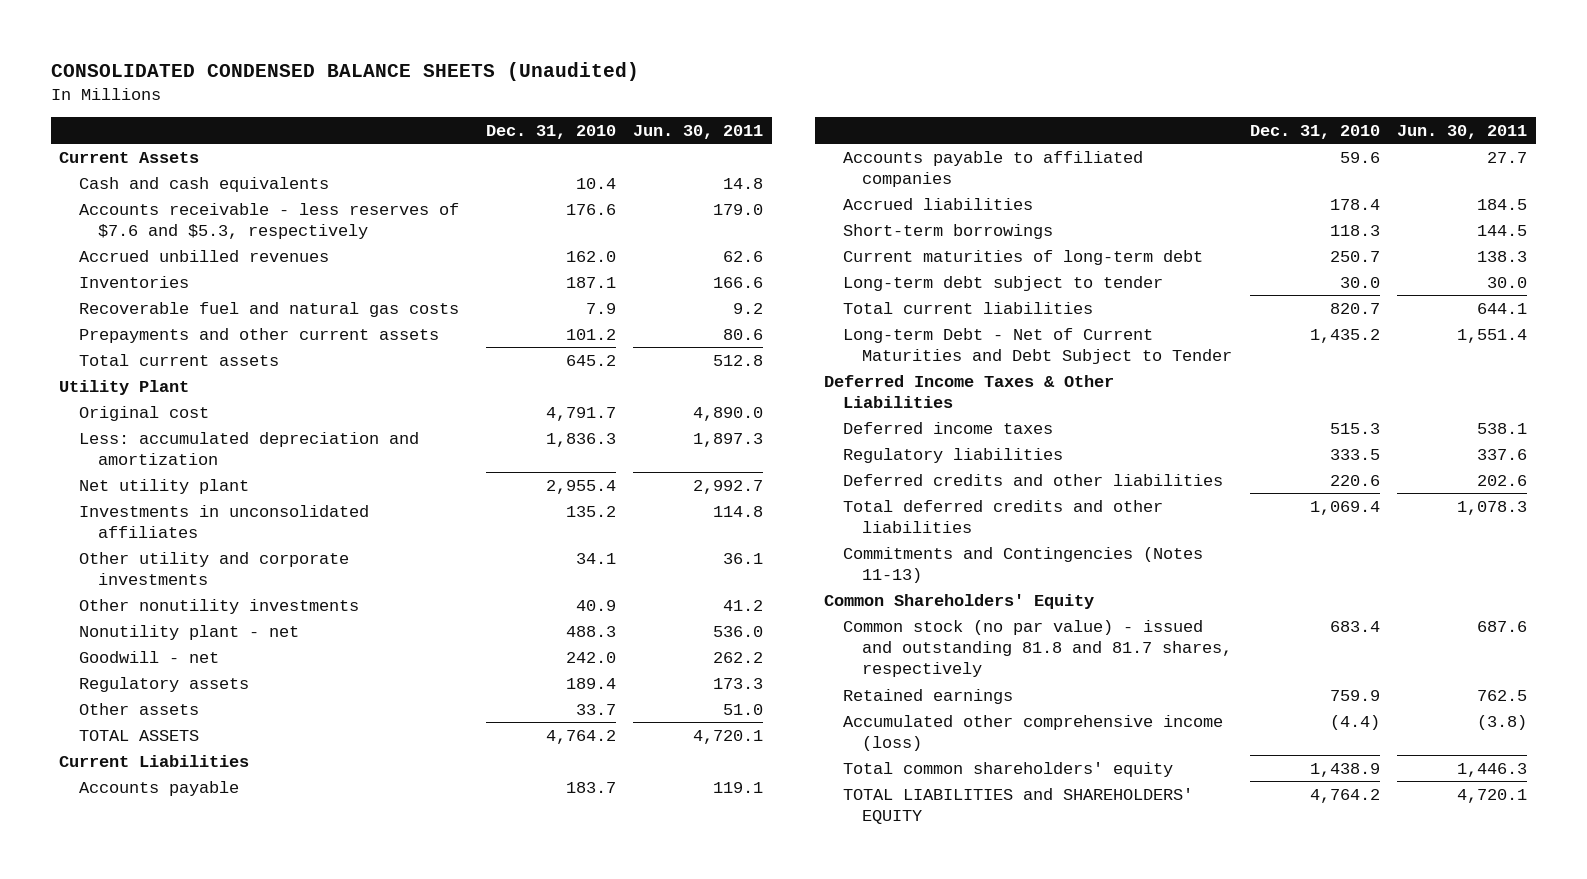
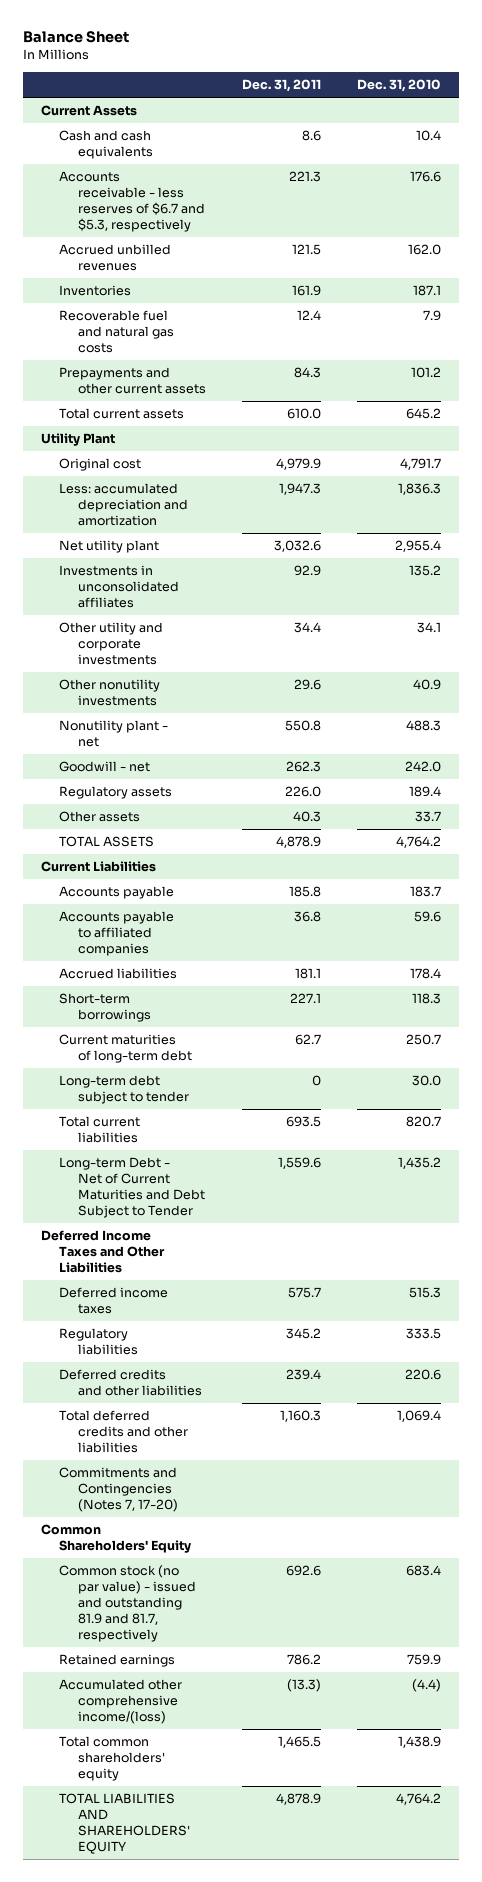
[50,62,639,82] CONSOLIDATED CONDENSED BALANCE SHEETS (Unaudited) -> [22,31,129,44] Balance Sheet
[633,125,764,140] Jun. 30, 2011 -> none
none -> [242,79,322,93] Dec. 31, 2011
[78,202,459,240] Accounts receivable - less reserves of $7.6 and $5.3, respectively -> [59,171,205,232] Accounts receivable - less reserves of $6.7 and $5.3, respectively
[823,374,1114,409] Deferred Income Taxes & Other Liabilities -> [41,1230,166,1273] Deferred Income Taxes and Other Liabilities
[842,546,1203,584] Commitments and Contingencies (Notes 11-13) -> [59,1467,178,1512] Commitments and Contingencies (Notes 7, 17-20)
[842,619,1232,678] Common stock (no par value) - issued and outstanding 81.8 and 81.7 shares, respectively -> [59,1565,196,1642] Common stock (no par value) - issued and outstanding 81.9 and 81.7, respectively
[842,714,1223,752] Accumulated other comprehensive income (loss) -> [59,1679,183,1724] Accumulated other comprehensive income/(loss)
[842,787,1193,825] TOTAL LIABILITIES and SHAREHOLDERS' EQUITY -> [59,1793,190,1854] TOTAL LIABILITIES AND SHAREHOLDERS' EQUITY

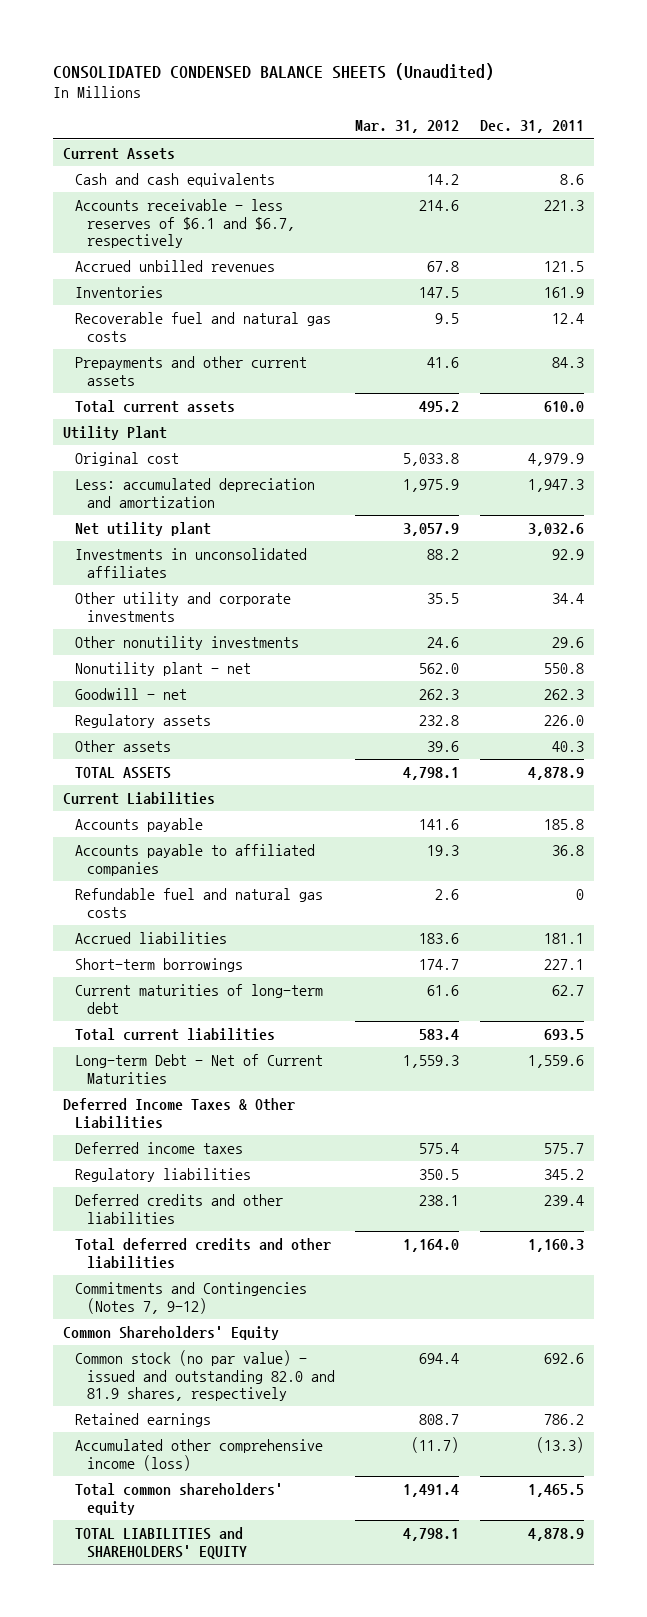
[22,31,129,44] Balance Sheet -> [52,62,494,80] CONSOLIDATED CONDENSED BALANCE SHEETS (Unaudited)
[357,79,442,93] Dec. 31, 2010 -> none
none -> [355,120,460,134] Mar. 31, 2012
[59,171,205,232] Accounts receivable - less reserves of $6.7 and $5.3, respectively -> [74,198,295,249] Accounts receivable - less reserves of $6.1 and $6.7, respectively
none -> [74,887,323,918] Refundable fuel and natural gas costs
[59,1075,189,1105] Long-term debt subject to tender -> none
[59,1157,205,1218] Long-term Debt - Net of Current Maturities and Debt Subject to Tender -> [74,1053,323,1084] Long-term Debt - Net of Current Maturities
[41,1230,166,1273] Deferred Income Taxes and Other Liabilities -> [63,1097,296,1129] Deferred Income Taxes & Other Liabilities
[59,1467,178,1512] Commitments and Contingencies (Notes 7, 17-20) -> [74,1281,307,1314] Commitments and Contingencies (Notes 7, 9-12)
[59,1565,196,1642] Common stock (no par value) - issued and outstanding 81.9 and 81.7, respectively -> [74,1349,335,1402] Common stock (no par value) - issued and outstanding 82.0 and 81.9 shares, respectively
[59,1679,183,1724] Accumulated other comprehensive income/(loss) -> [74,1438,323,1471] Accumulated other comprehensive income (loss)
[59,1793,190,1854] TOTAL LIABILITIES AND SHAREHOLDERS' EQUITY -> [74,1526,247,1559] TOTAL LIABILITIES and SHAREHOLDERS' EQUITY

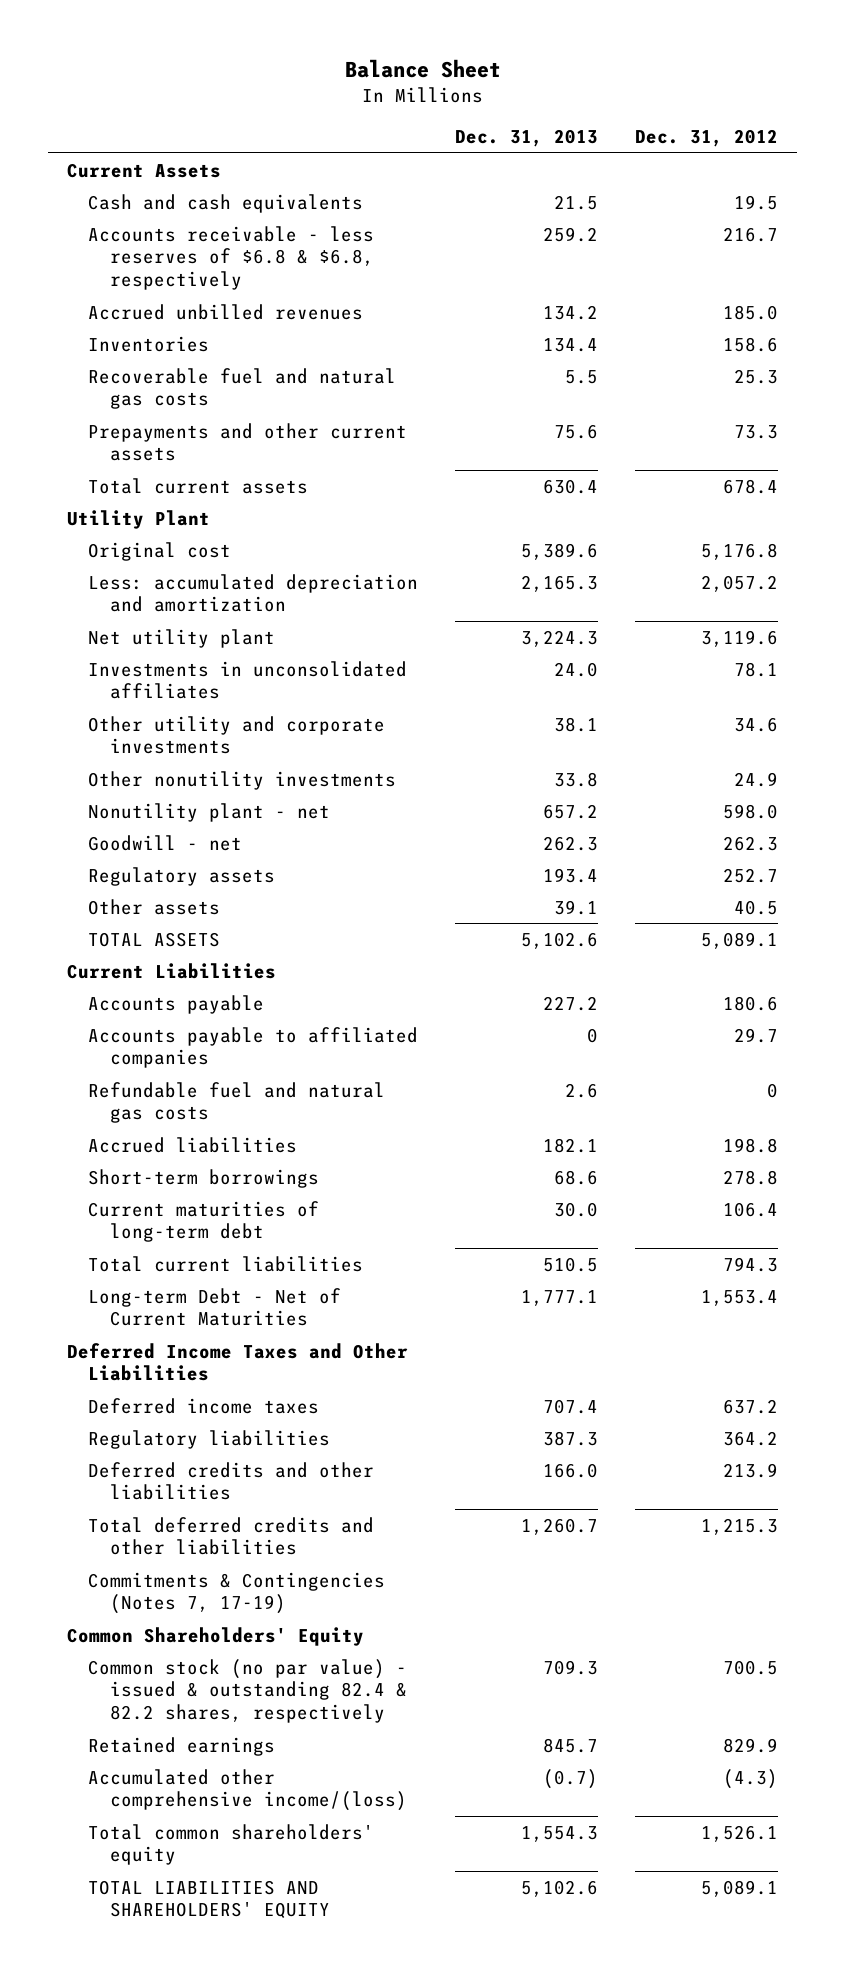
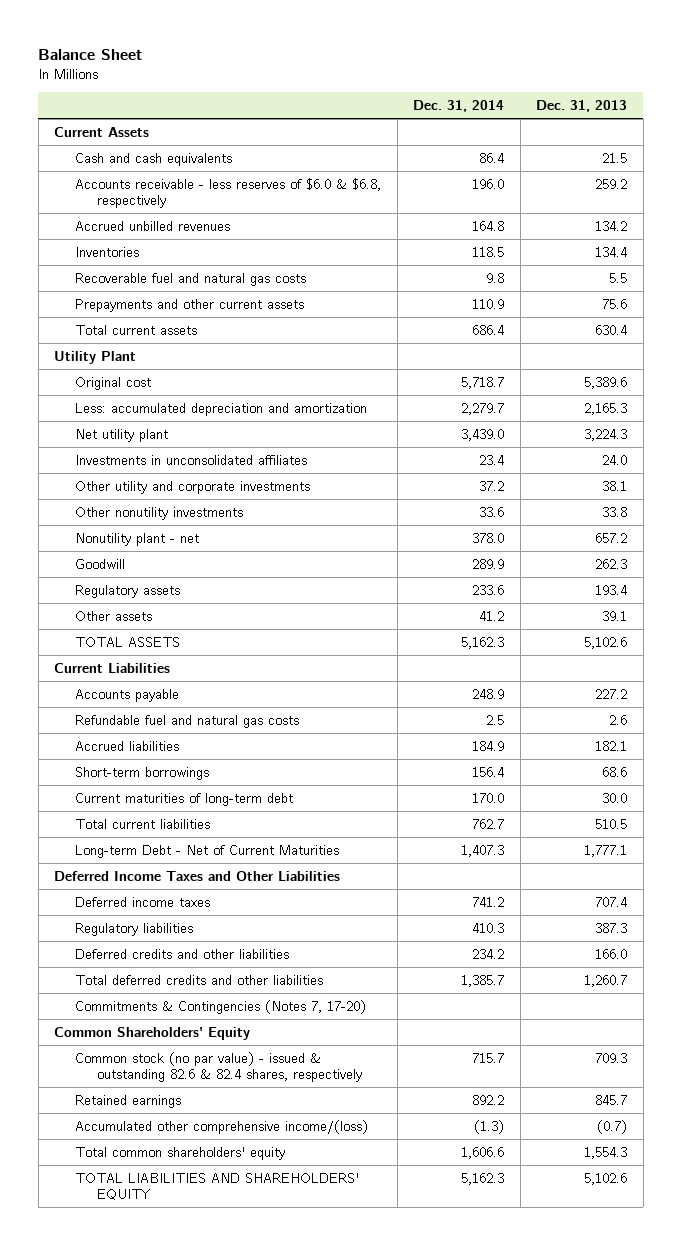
[635,129,779,148] Dec. 31, 2012 -> none
none -> [413,100,505,113] Dec. 31, 2014
[88,225,375,291] Accounts receivable - less reserves of $6.8 & $6.8, respectively -> [75,177,382,208] Accounts receivable - less reserves of $6.0 & $6.8, respectively
[88,834,243,851] Goodwill - net -> [75,558,126,569] Goodwill
[88,1026,419,1069] Accounts payable to affiliated companies -> none
[88,1571,386,1615] Commitments & Contingencies (Notes 7, 17-19) -> [75,999,367,1014] Commitments & Contingencies (Notes 7, 17-20)
[88,1658,408,1724] Common stock (no par value) - issued & outstanding 82.4 & 82.2 shares, respectively -> [75,1051,362,1082] Common stock (no par value) - issued & outstanding 82.6 & 82.4 shares, respectively

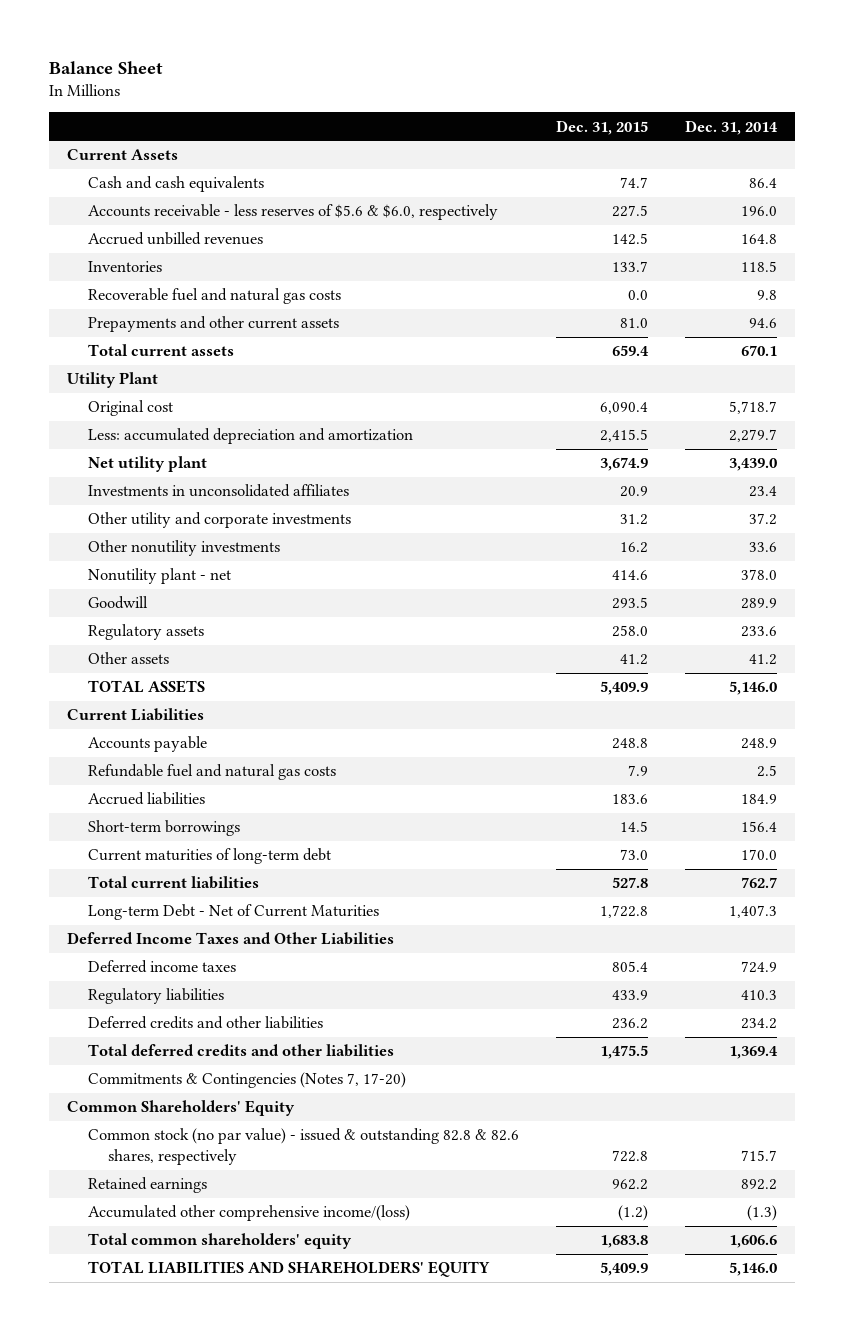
[536,100,628,113] Dec. 31, 2013 -> none
none -> [555,119,648,135] Dec. 31, 2015
[75,177,382,208] Accounts receivable - less reserves of $6.0 & $6.8, respectively -> [87,204,498,221] Accounts receivable - less reserves of $5.6 & $6.0, respectively
[472,298,505,309] 110.9 -> [748,318,777,329] 94.6
[472,324,505,335] 686.4 -> [740,345,777,357] 670.1
[461,636,505,649] 5,162.3 -> [728,681,777,696] 5,146.0
[472,896,505,907] 741.2 -> [740,961,777,974] 724.9
[461,974,505,987] 1,385.7 -> [728,1046,778,1060] 1,369.4
[75,1051,362,1082] Common stock (no par value) - issued & outstanding 82.6 & 82.4 shares, respectively -> [87,1128,519,1166] Common stock (no par value) - issued & outstanding 82.8 & 82.6 shares, respectively
[461,1172,505,1185] 5,162.3 -> [728,1262,777,1277] 5,146.0

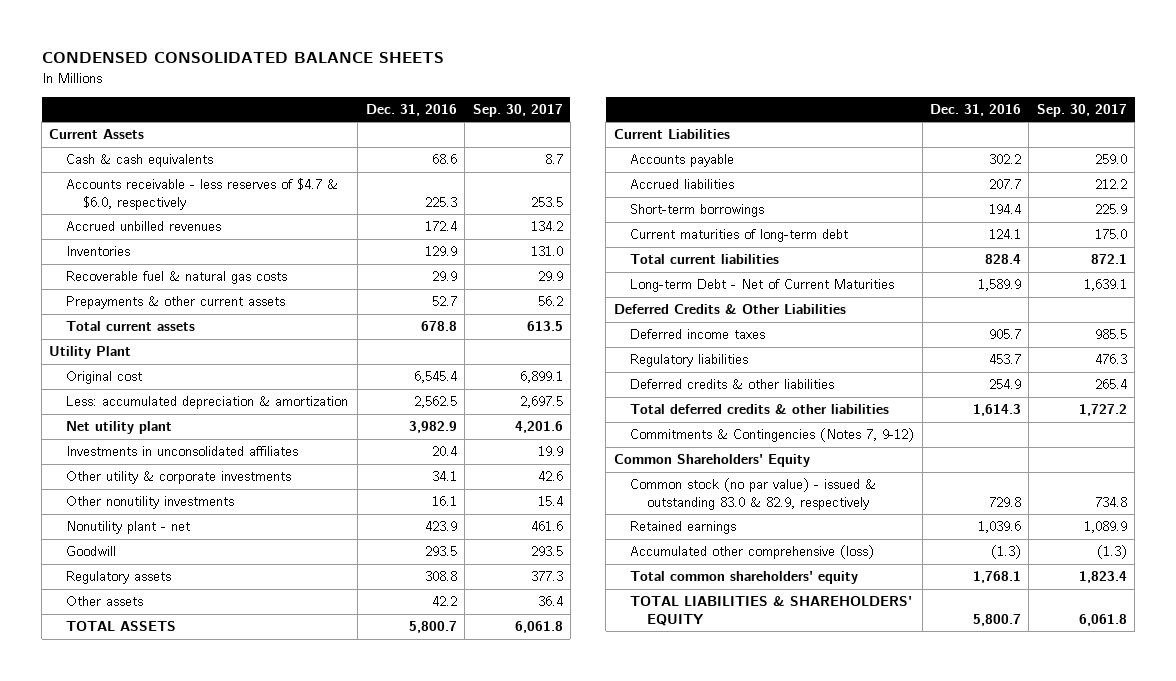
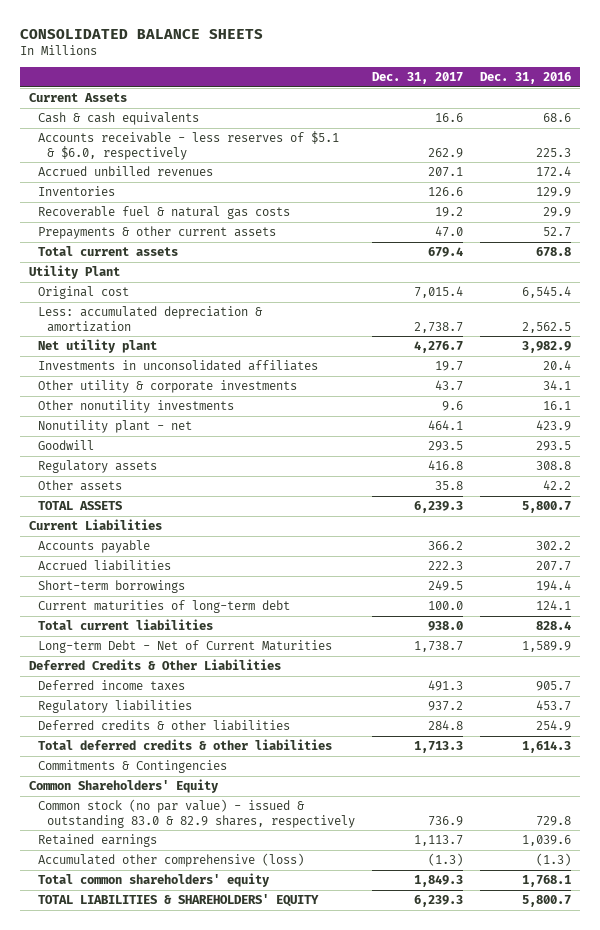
[41,52,444,64] CONDENSED CONSOLIDATED BALANCE SHEETS -> [20,29,264,40] CONSOLIDATED BALANCE SHEETS
[472,103,563,117] Sep. 30, 2017 -> none
none -> [372,72,464,85] Dec. 31, 2017
[66,178,339,210] Accounts receivable - less reserves of $4.7 & $6.0, respectively -> [38,131,340,160] Accounts receivable - less reserves of $5.1 & $6.0, respectively
[630,428,915,443] Commitments & Contingencies (Notes 7, 9-12) -> [38,760,228,774] Commitments & Contingencies
[630,478,877,510] Common stock (no par value) - issued & outstanding 83.0 & 82.9, respectively -> [38,799,356,828] Common stock (no par value) - issued & outstanding 83.0 & 82.9 shares, respectively

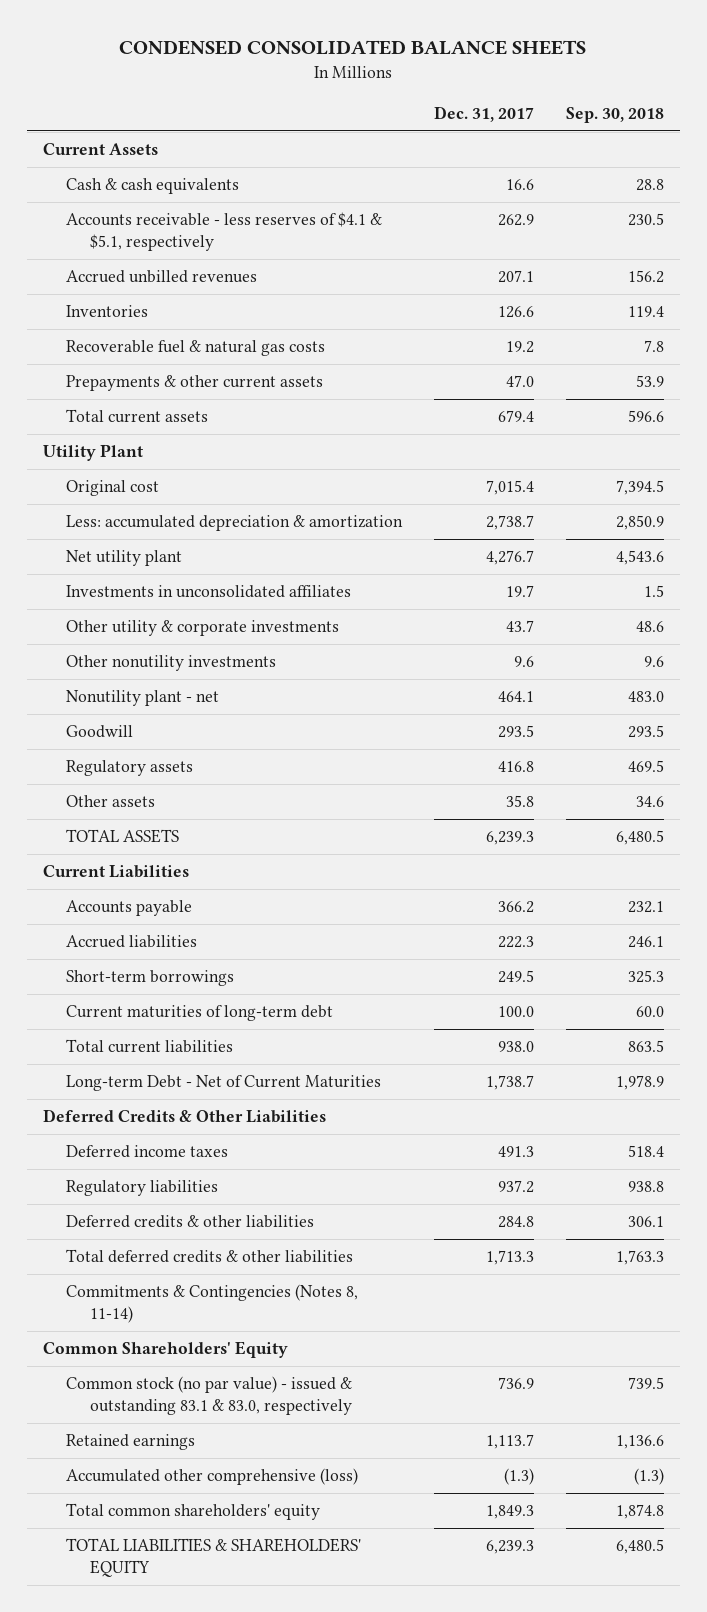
[20,29,264,40] CONSOLIDATED BALANCE SHEETS -> [119,40,587,56] CONDENSED CONSOLIDATED BALANCE SHEETS
[480,72,572,85] Dec. 31, 2016 -> none
none -> [566,106,665,123] Sep. 30, 2018
[38,131,340,160] Accounts receivable - less reserves of $5.1 & $6.0, respectively -> [66,212,383,251] Accounts receivable - less reserves of $4.1 & $5.1, respectively
[38,760,228,774] Commitments & Contingencies -> [66,1284,359,1323] Commitments & Contingencies (Notes 8, 11-14)
[38,799,356,828] Common stock (no par value) - issued & outstanding 83.0 & 82.9 shares, respectively -> [66,1376,353,1415] Common stock (no par value) - issued & outstanding 83.1 & 83.0, respectively

